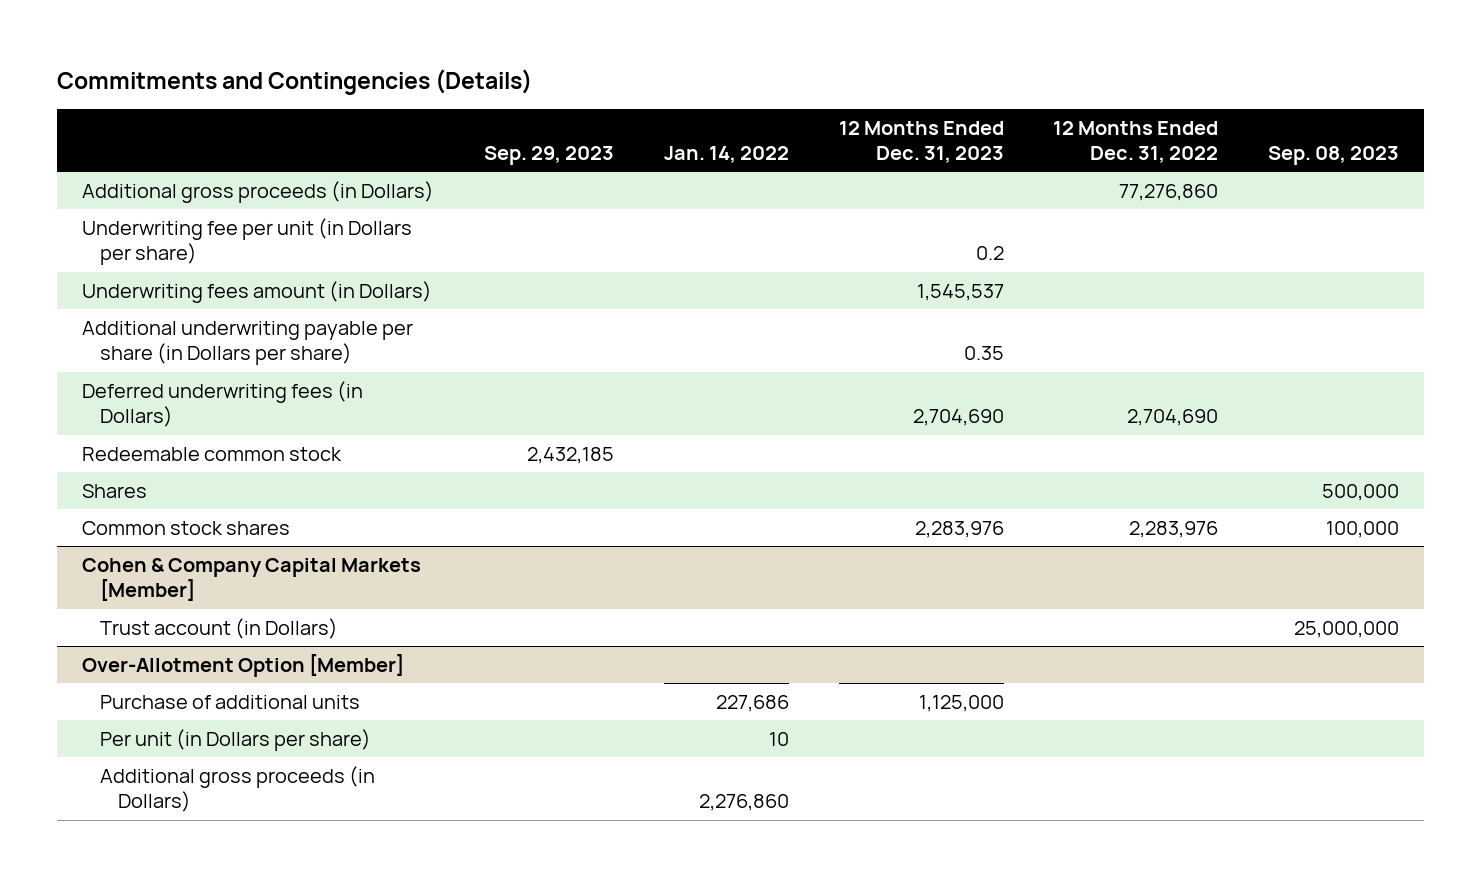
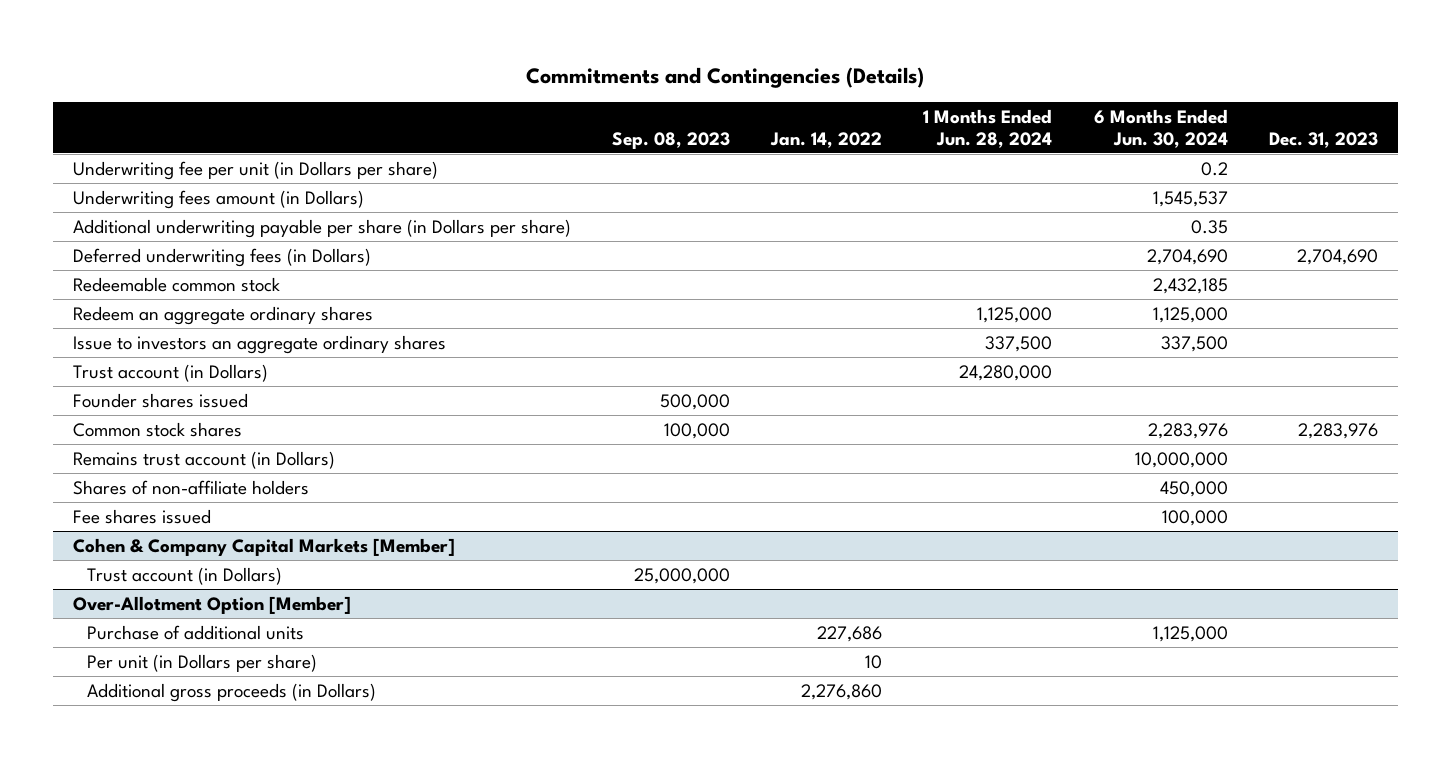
[484,145,615,165] Sep. 29, 2023 -> none
[838,120,1004,163] 12 Months Ended Dec. 31, 2023 -> none
[1053,120,1219,163] 12 Months Ended Dec. 31, 2022 -> none
none -> [923,108,1053,148] 1 Months Ended Jun. 28, 2024
none -> [1093,108,1228,148] 6 Months Ended Jun. 30, 2024
none -> [1268,131,1378,148] Dec. 31, 2023
[82,180,435,203] Additional gross proceeds (in Dollars) -> none
[82,483,148,498] Shares -> none
none -> [73,305,374,325] Redeem an aggregate ordinary shares
none -> [73,334,447,354] Issue to investors an aggregate ordinary shares
none -> [73,363,269,382] Trust account (in Dollars)
none -> [73,392,249,408] Founder shares issued
none -> [73,450,336,469] Remains trust account (in Dollars)
none -> [73,479,310,495] Shares of non-affiliate holders
none -> [73,508,212,524] Fee shares issued

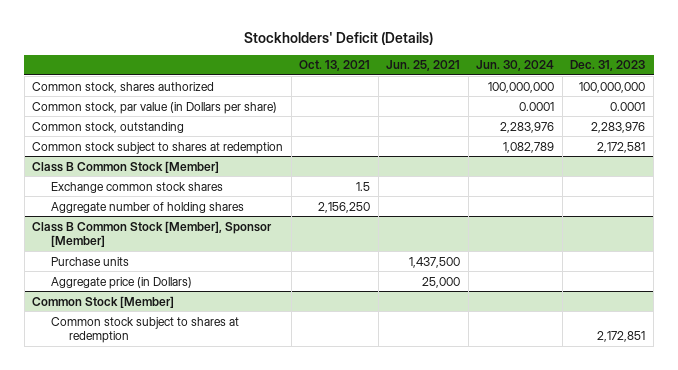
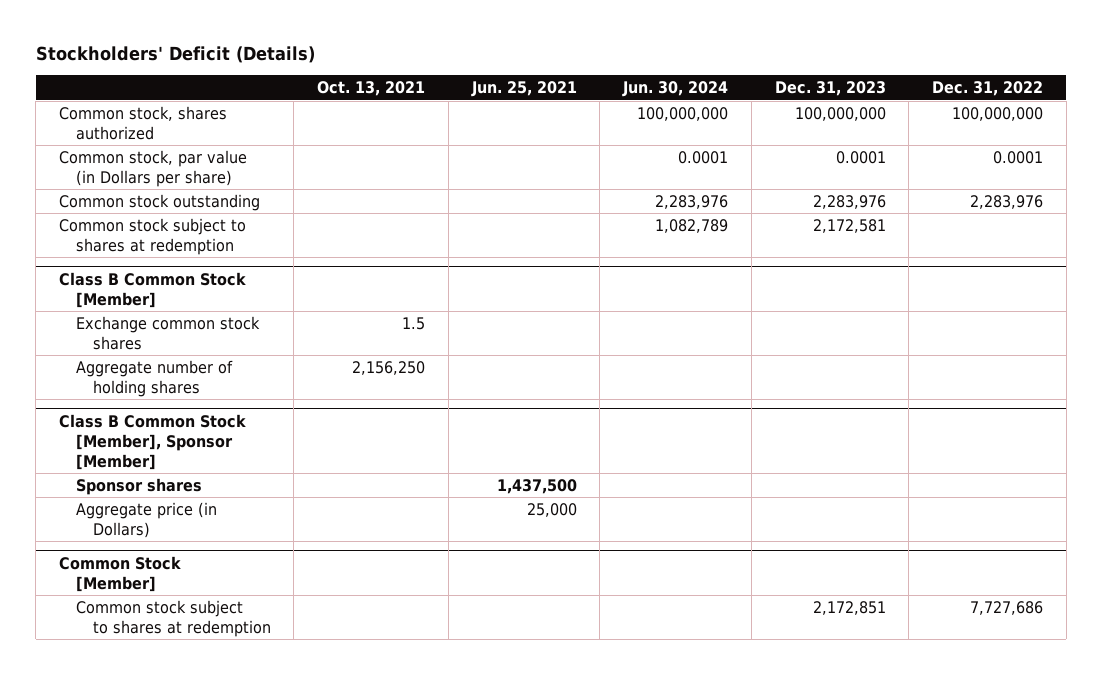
none -> [932,81,1044,97] Dec. 31, 2022
[32,121,185,133] Common stock, outstanding -> [58,193,260,211] Common stock outstanding
[50,256,129,266] Purchase units -> [75,477,202,495] Sponsor shares

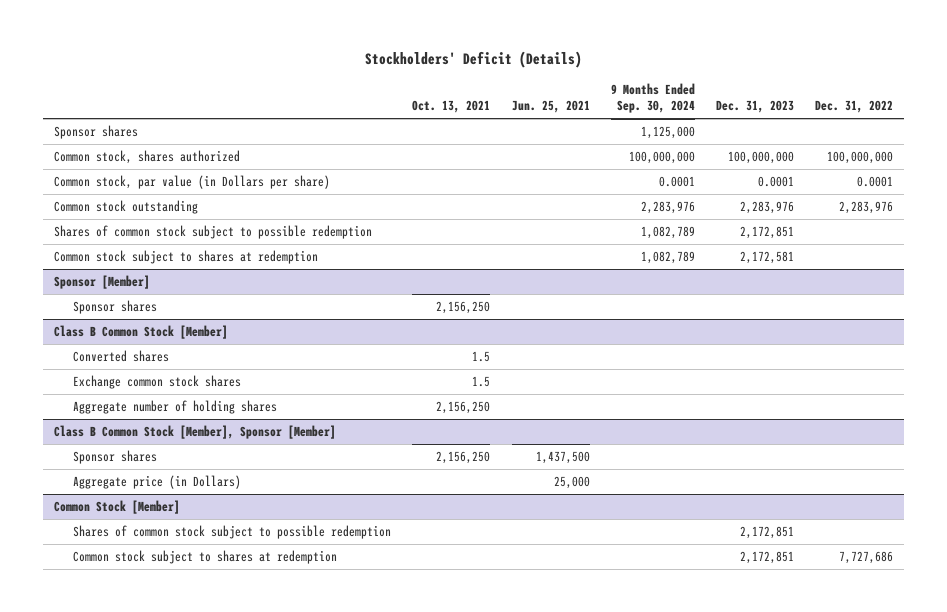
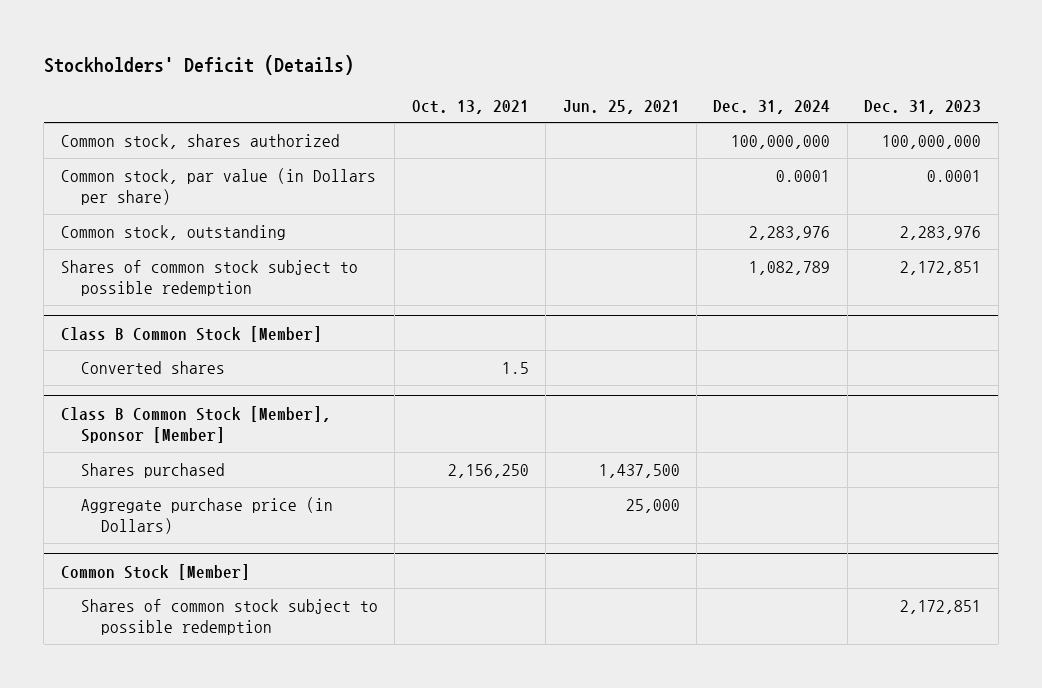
[610,82,695,114] 9 Months Ended Sep. 30, 2024 -> none
[815,100,894,114] Dec. 31, 2022 -> none
none -> [713,99,831,114] Dec. 31, 2024
[54,125,139,140] Sponsor shares -> none
[54,200,199,215] Common stock outstanding -> [60,224,286,240] Common stock, outstanding
[54,250,319,265] Common stock subject to shares at redemption -> none
[54,275,151,290] Sponsor [Member] -> none
[72,300,157,315] Sponsor shares -> none
[72,375,241,390] Exchange common stock shares -> none
[72,400,277,415] Aggregate number of holding shares -> none
[72,450,157,465] Sponsor shares -> [80,462,225,478] Shares purchased
[72,475,241,490] Aggregate price (in Dollars) -> [80,496,333,535] Aggregate purchase price (in Dollars)
[72,550,337,565] Common stock subject to shares at redemption -> none

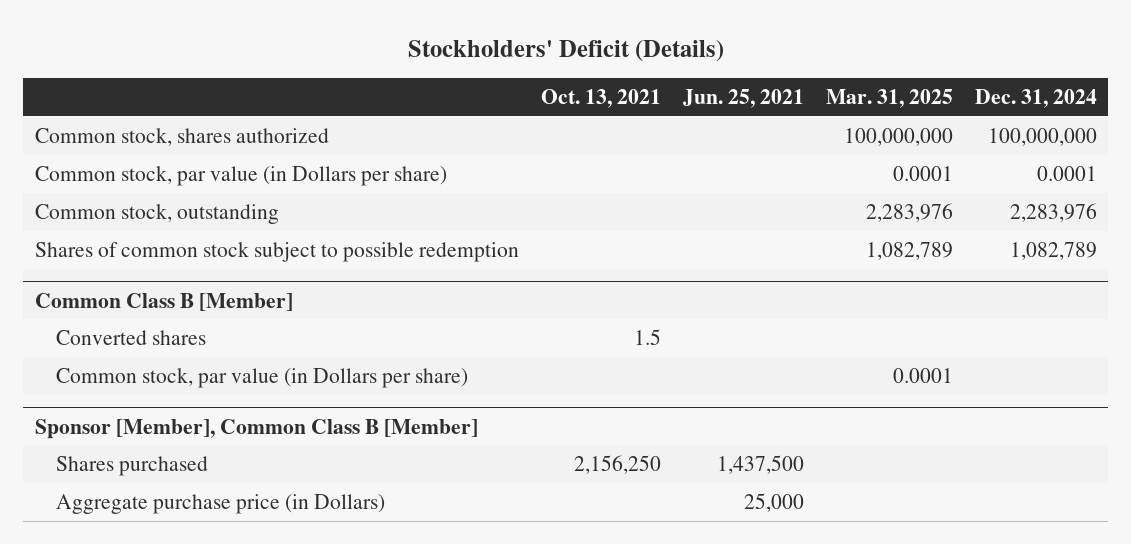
[864,99,982,114] Dec. 31, 2023 -> none
none -> [825,88,953,108] Mar. 31, 2025
[60,325,322,342] Class B Common Stock [Member] -> [34,292,293,311] Common Class B [Member]
none -> [55,367,468,388] Common stock, par value (in Dollars per share)
[60,405,331,444] Class B Common Stock [Member], Sponsor [Member] -> [34,418,478,439] Sponsor [Member], Common Class B [Member]
[60,563,250,580] Common Stock [Member] -> none
[80,598,378,636] Shares of common stock subject to possible redemption -> none

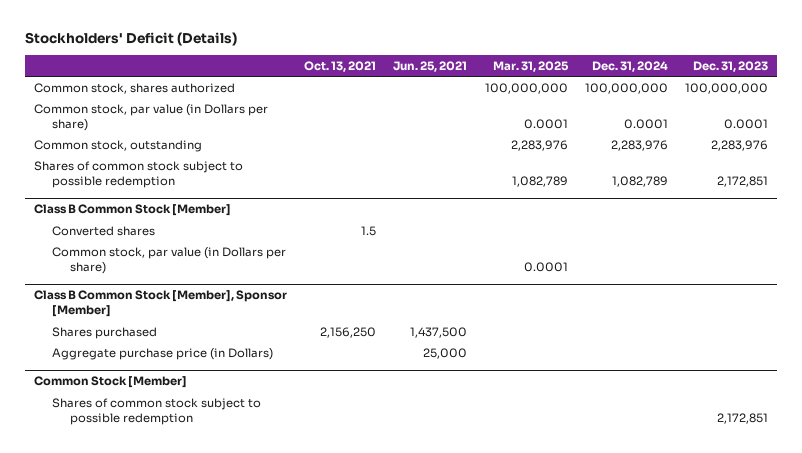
none -> [693,60,769,72] Dec. 31, 2023
[34,292,293,311] Common Class B [Member] -> [33,204,231,217] Class B Common Stock [Member]
[34,418,478,439] Sponsor [Member], Common Class B [Member] -> [33,290,287,318] Class B Common Stock [Member], Sponsor [Member]
none -> [33,376,187,389] Common Stock [Member]
none -> [51,397,261,425] Shares of common stock subject to possible redemption

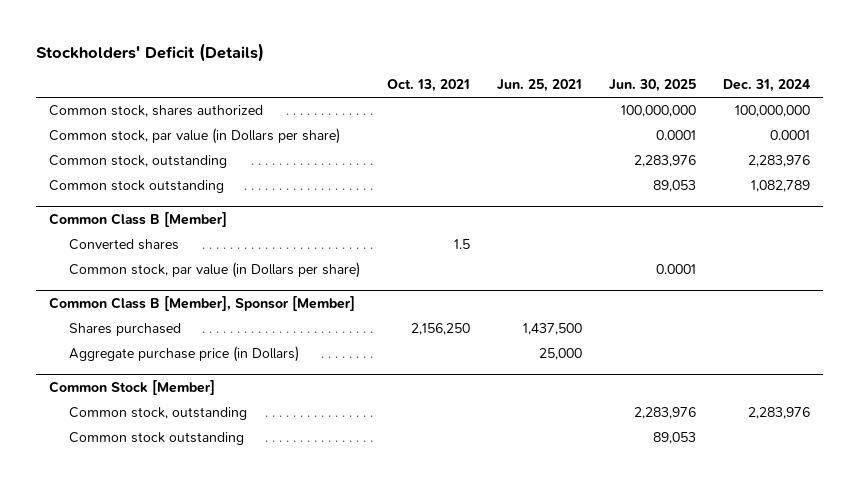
[492,60,569,72] Mar. 31, 2025 -> none
[693,60,769,72] Dec. 31, 2023 -> none
none -> [608,79,696,93] Jun. 30, 2025
[33,160,243,188] Shares of common stock subject to possible redemption -> [49,180,225,194] Common stock outstanding
[33,204,231,217] Class B Common Stock [Member] -> [49,211,228,227] Common Class B [Member]
[33,290,287,318] Class B Common Stock [Member], Sponsor [Member] -> [49,295,356,311] Common Class B [Member], Sponsor [Member]
[51,397,261,425] Shares of common stock subject to possible redemption -> none
none -> [68,407,247,421] Common stock, outstanding
none -> [68,432,244,446] Common stock outstanding

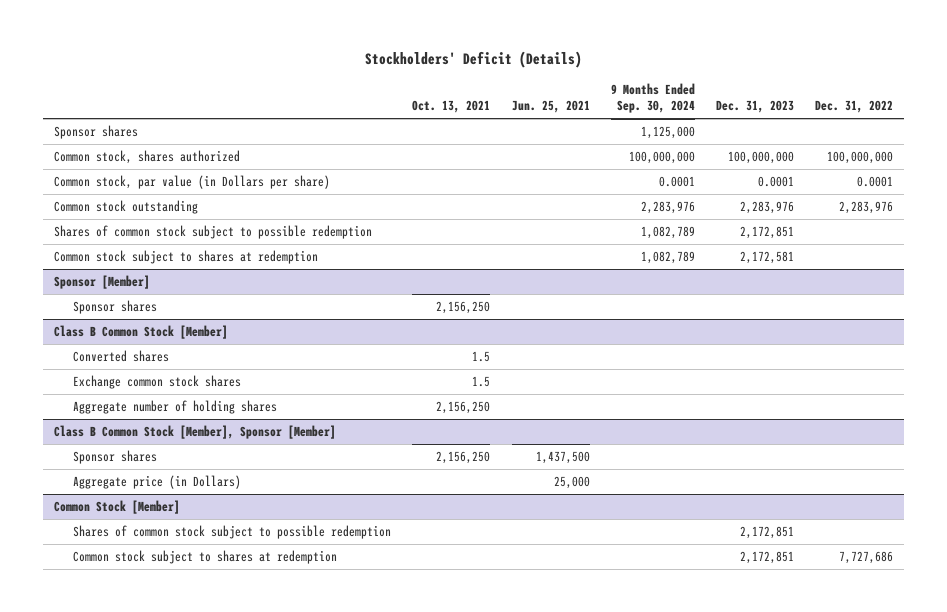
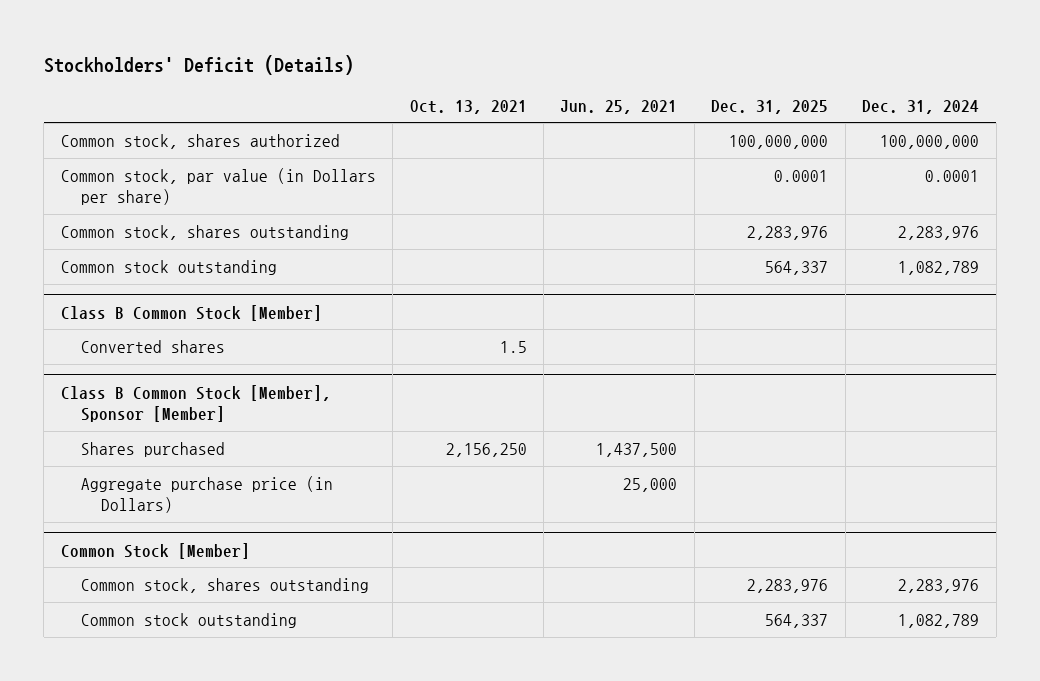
[610,82,695,114] 9 Months Ended Sep. 30, 2024 -> none
[716,100,795,114] Dec. 31, 2023 -> none
[815,100,894,114] Dec. 31, 2022 -> none
none -> [711,99,829,114] Dec. 31, 2025
none -> [862,99,980,114] Dec. 31, 2024
[54,125,139,140] Sponsor shares -> none
none -> [60,224,349,240] Common stock, shares outstanding
[54,225,373,240] Shares of common stock subject to possible redemption -> none
[54,250,319,265] Common stock subject to shares at redemption -> none
[54,275,151,290] Sponsor [Member] -> none
[72,300,157,315] Sponsor shares -> none
[72,375,241,390] Exchange common stock shares -> none
[72,400,277,415] Aggregate number of holding shares -> none
[72,450,157,465] Sponsor shares -> [80,441,225,457] Shares purchased
[72,475,241,490] Aggregate price (in Dollars) -> [80,475,333,514] Aggregate purchase price (in Dollars)
[72,525,391,540] Shares of common stock subject to possible redemption -> none
none -> [80,577,369,593] Common stock, shares outstanding
[72,550,337,565] Common stock subject to shares at redemption -> [80,612,297,628] Common stock outstanding

